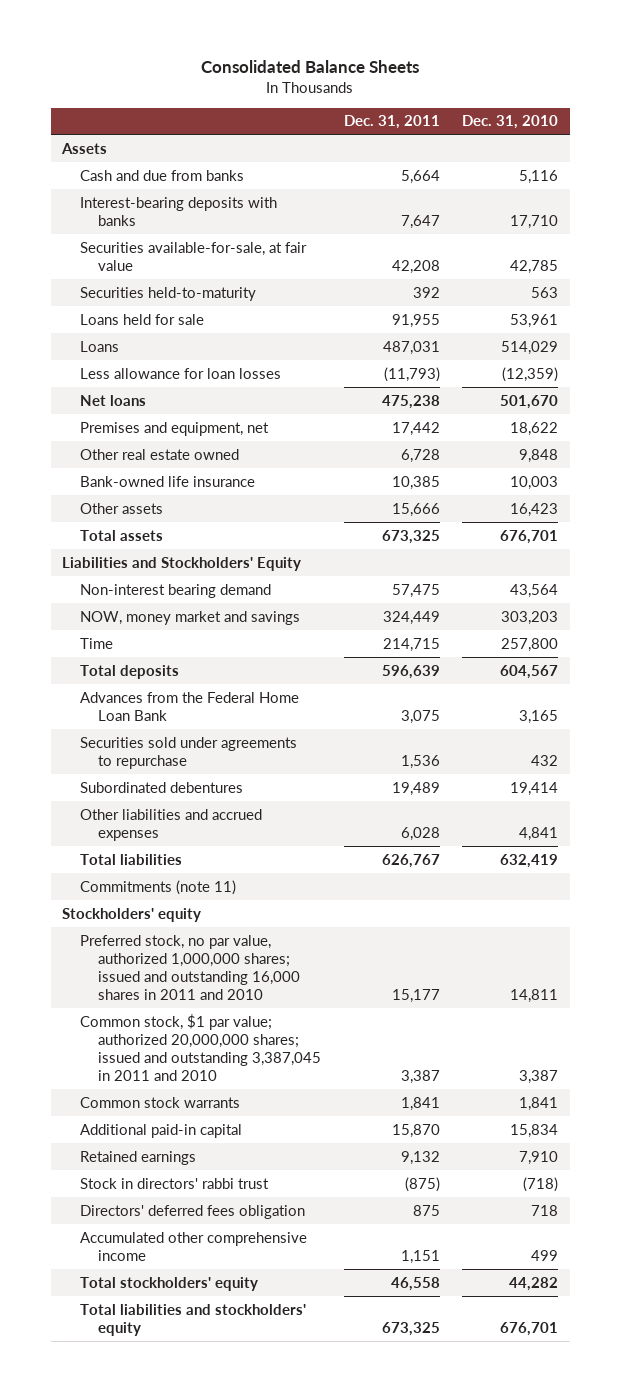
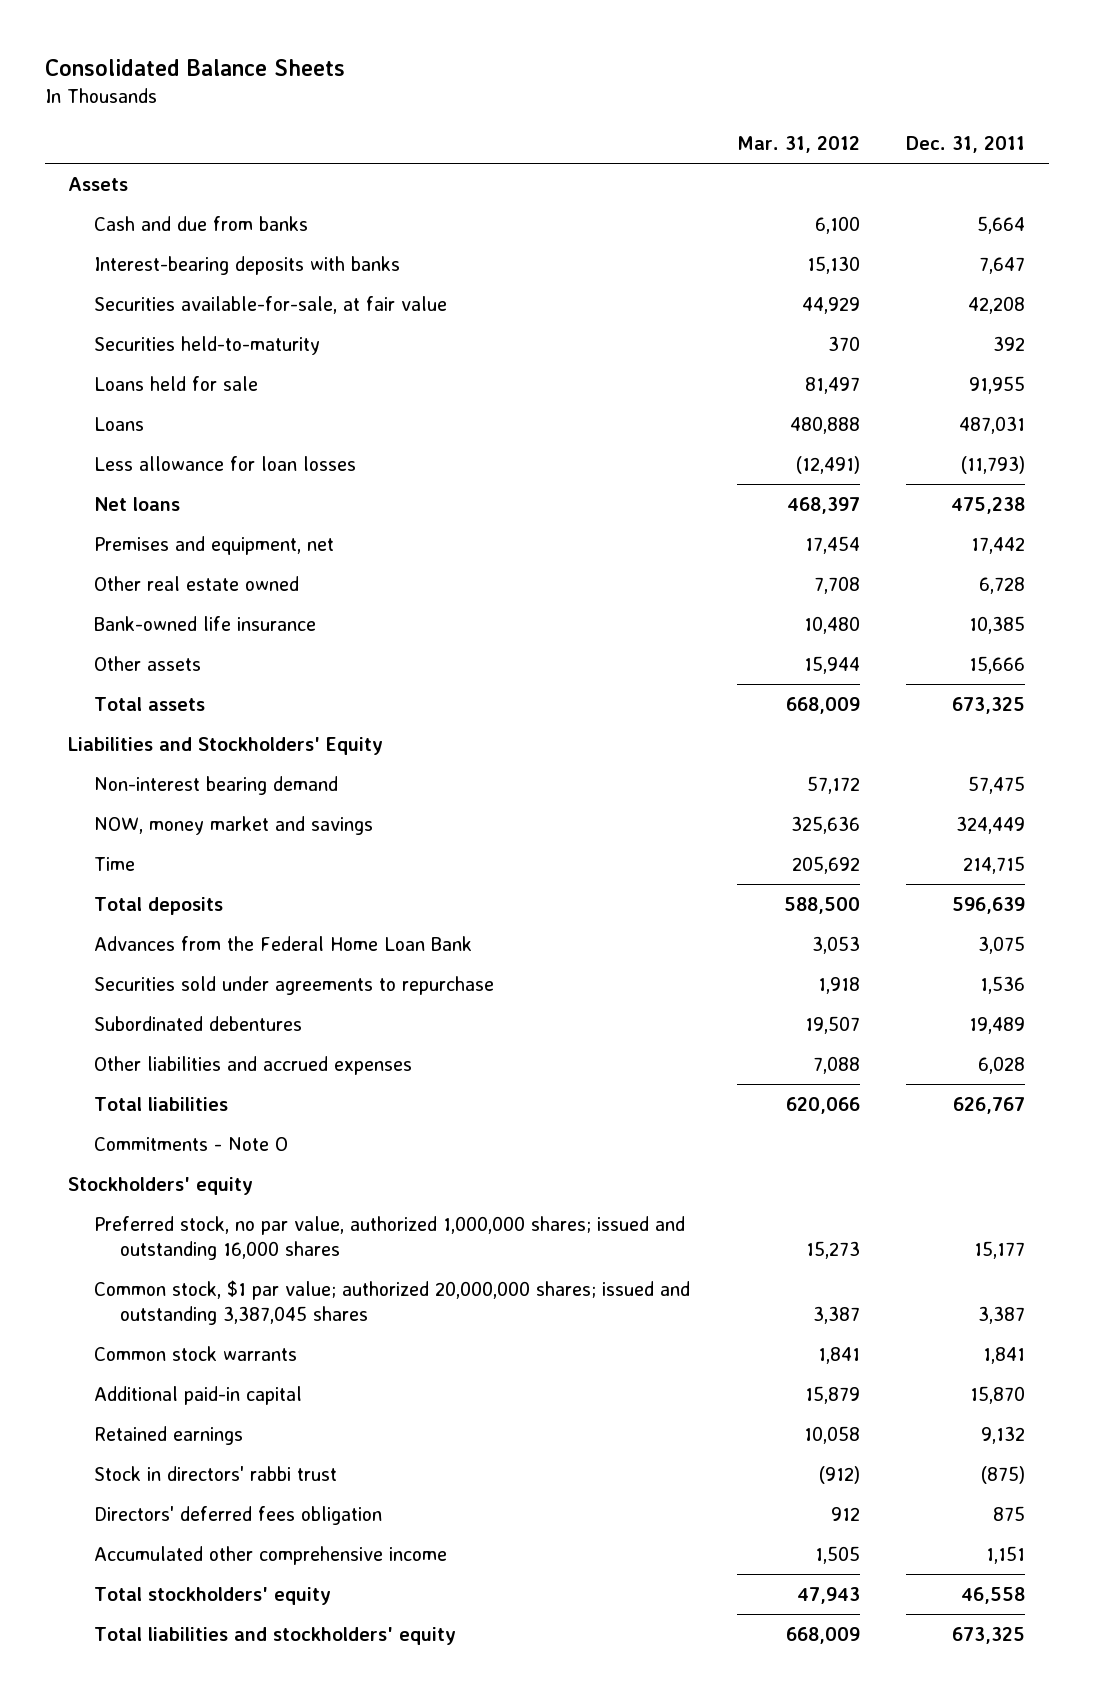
[462,115,559,130] Dec. 31, 2010 -> none
none -> [736,136,860,154] Mar. 31, 2012
[79,879,236,895] Commitments (note 11) -> [94,1136,289,1151] Commitments - Note O
[79,934,300,1000] Preferred stock, no par value, authorized 1,000,000 shares; issued and outstanding 16,000 shares in 2011 and 2010 -> [94,1215,686,1261] Preferred stock, no par value, authorized 1,000,000 shares; issued and outstanding 16,000 shares
[79,1013,321,1081] Common stock, $1 par value; authorized 20,000,000 shares; issued and outstanding 3,387,045 in 2011 and 2010 -> [94,1279,691,1326] Common stock, $1 par value; authorized 20,000,000 shares; issued and outstanding 3,387,045 shares

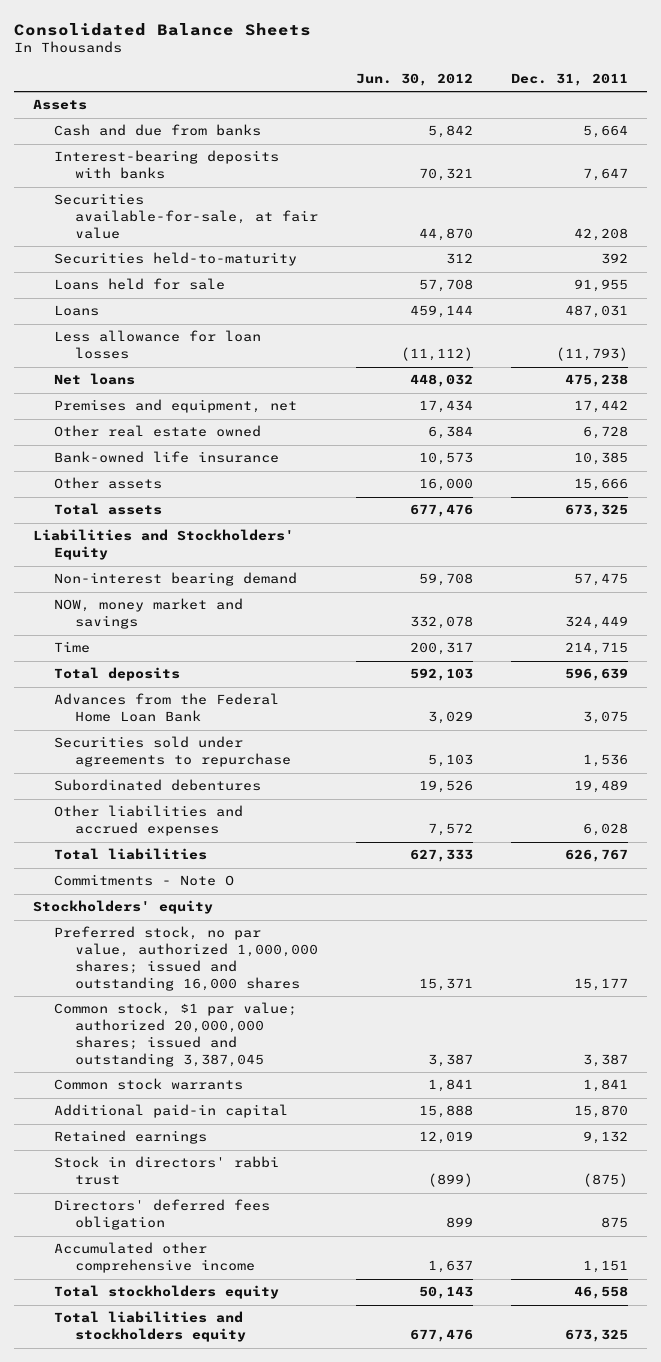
[736,136,860,154] Mar. 31, 2012 -> none
none -> [356,73,474,87] Jun. 30, 2012
[94,1279,691,1326] Common stock, $1 par value; authorized 20,000,000 shares; issued and outstanding 3,387,045 shares -> [54,1002,298,1068] Common stock, $1 par value; authorized 20,000,000 shares; issued and outstanding 3,387,045
[94,1586,332,1605] Total stockholders' equity -> [54,1285,280,1300] Total stockholders equity
[94,1626,457,1645] Total liabilities and stockholders' equity -> [54,1311,247,1343] Total liabilities and stockholders equity

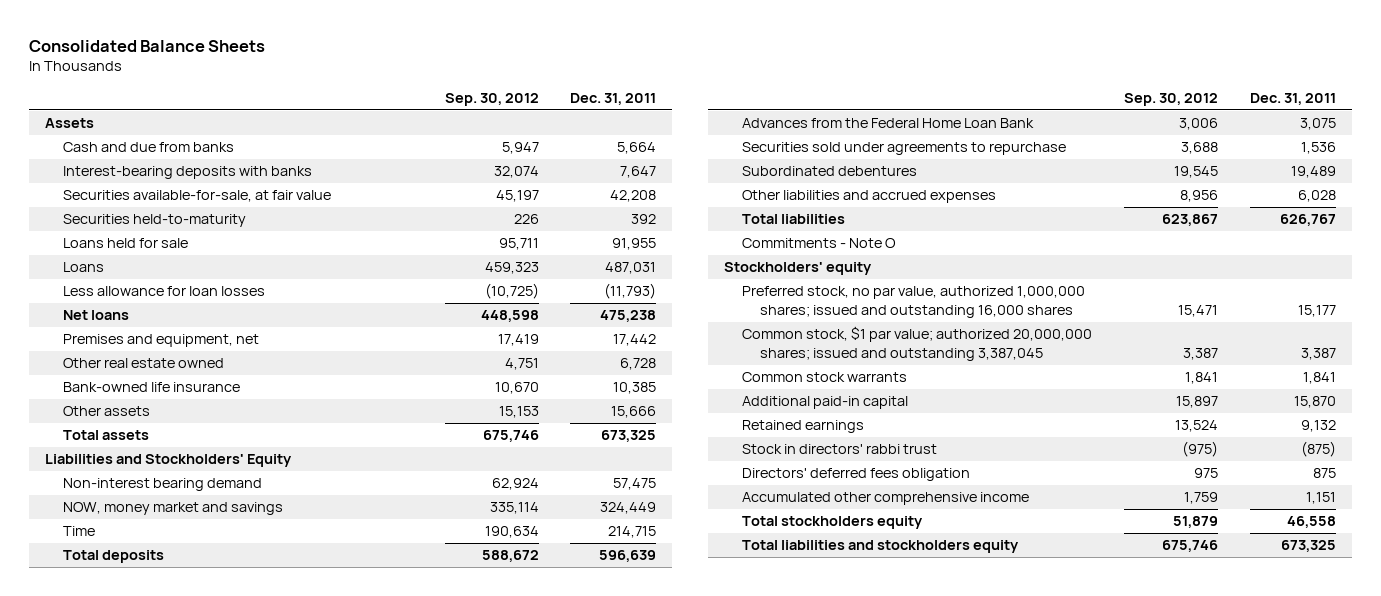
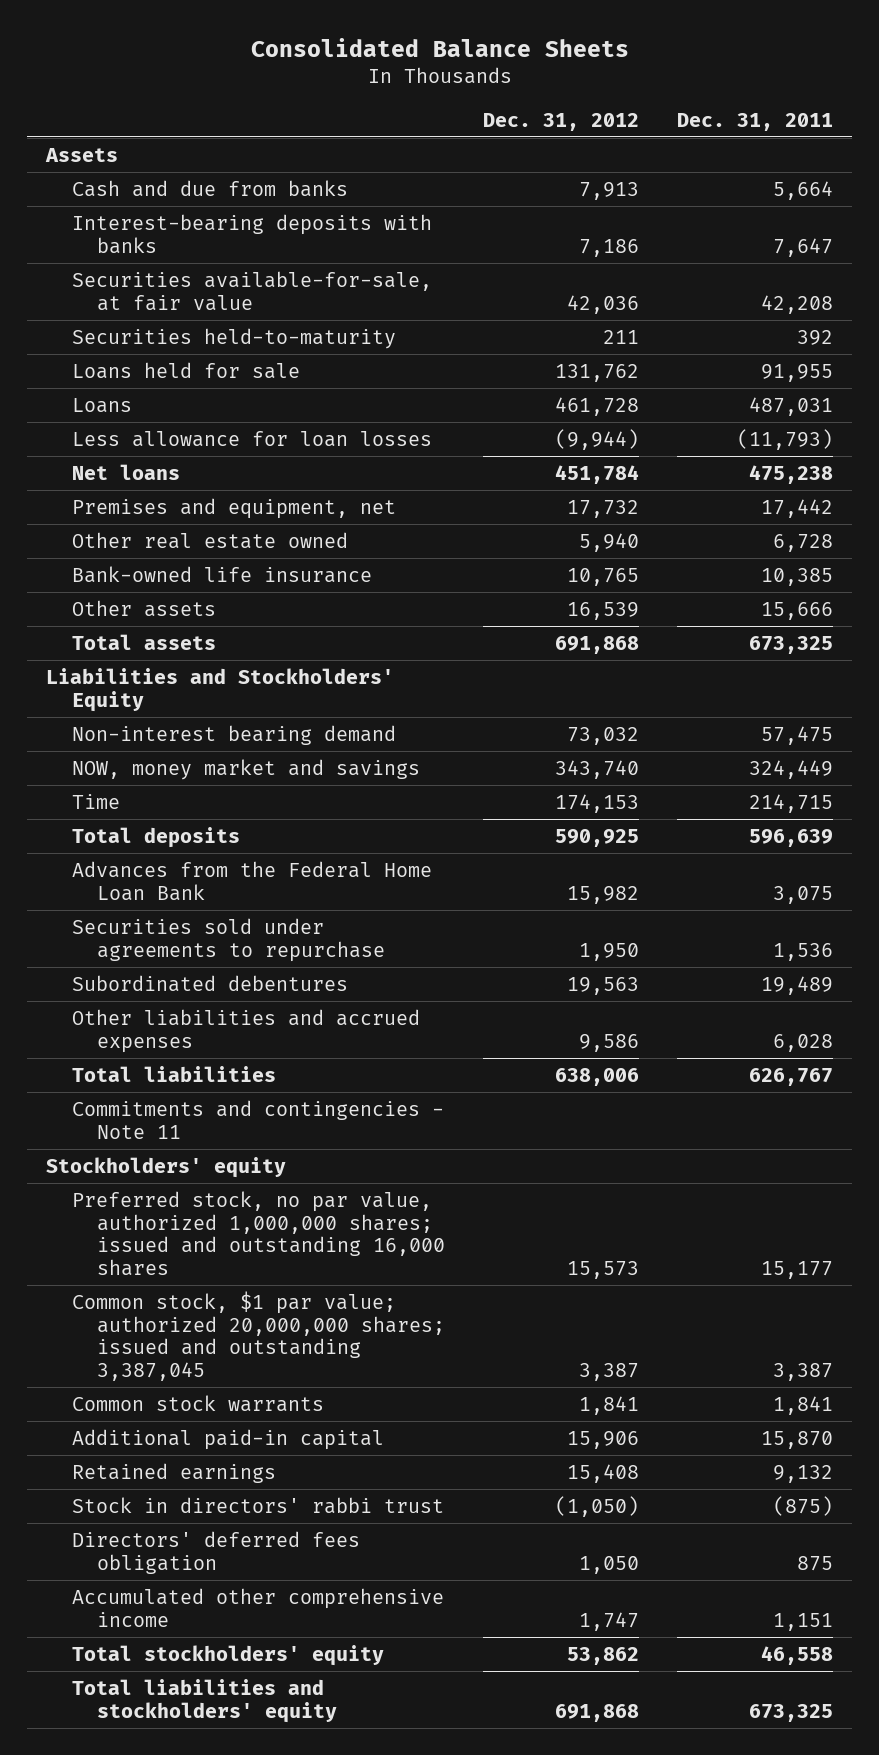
[444,92,539,106] Sep. 30, 2012 -> none
none -> [483,112,640,131] Dec. 31, 2012
[742,238,897,249] Commitments - Note O -> [71,1100,444,1139] Commitments and contingencies - Note 11
[742,516,924,530] Total stockholders equity -> [71,1645,384,1667] Total stockholders' equity
[742,540,1020,554] Total liabilities and stockholders equity -> [71,1679,338,1723] Total liabilities and stockholders' equity

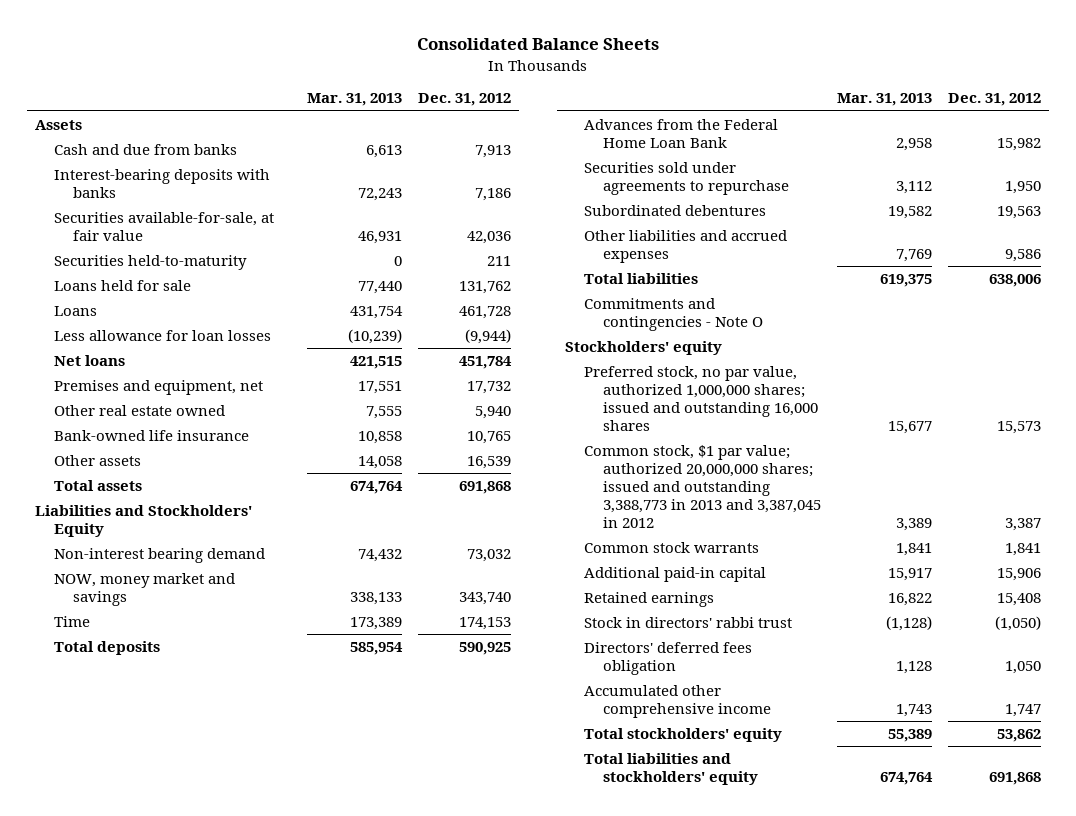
[677,112,834,131] Dec. 31, 2011 -> none
none -> [307,93,403,107] Mar. 31, 2013
[71,1100,444,1139] Commitments and contingencies - Note 11 -> [583,297,763,331] Commitments and contingencies - Note O
[71,1291,446,1381] Common stock, $1 par value; authorized 20,000,000 shares; issued and outstanding 3,387,045 -> [583,444,821,528] Common stock, $1 par value; authorized 20,000,000 shares; issued and outstanding 3,388,773 in 2013 and 3,387,045 in 2012

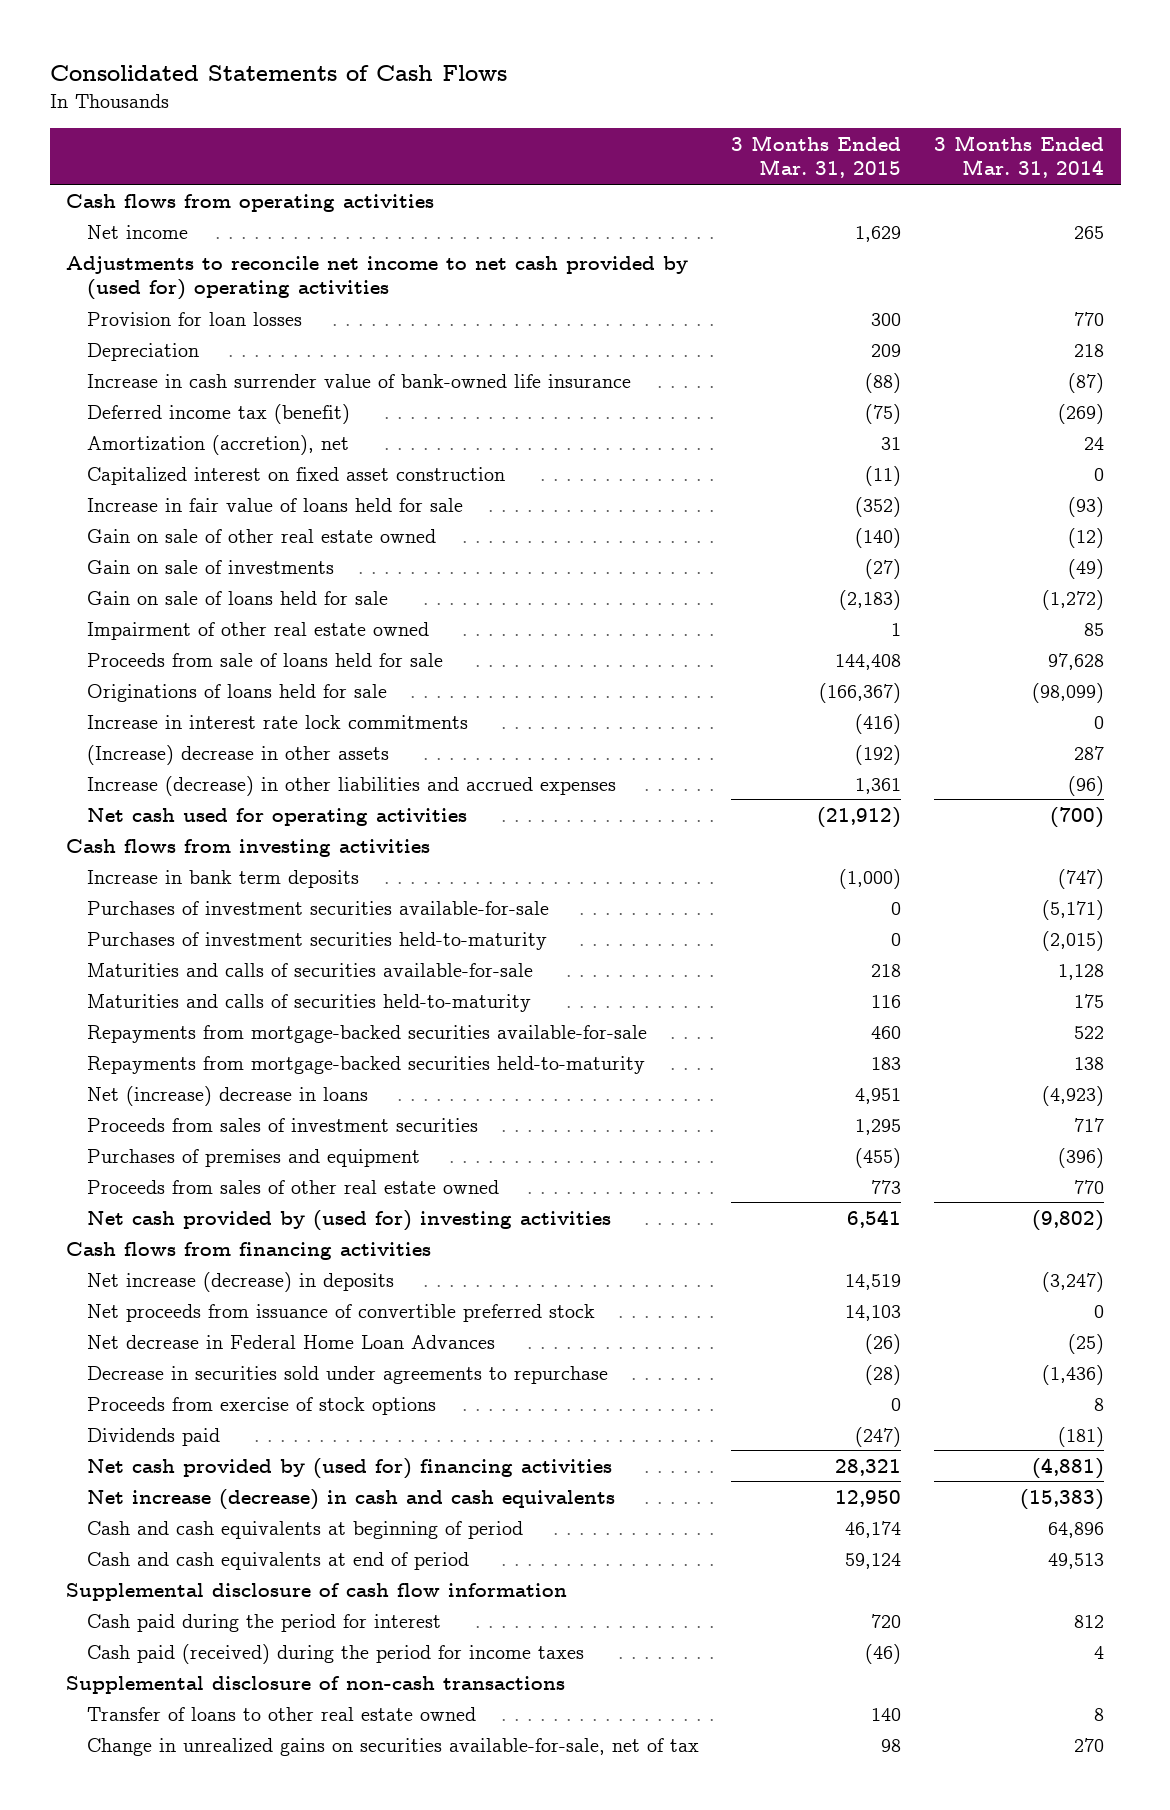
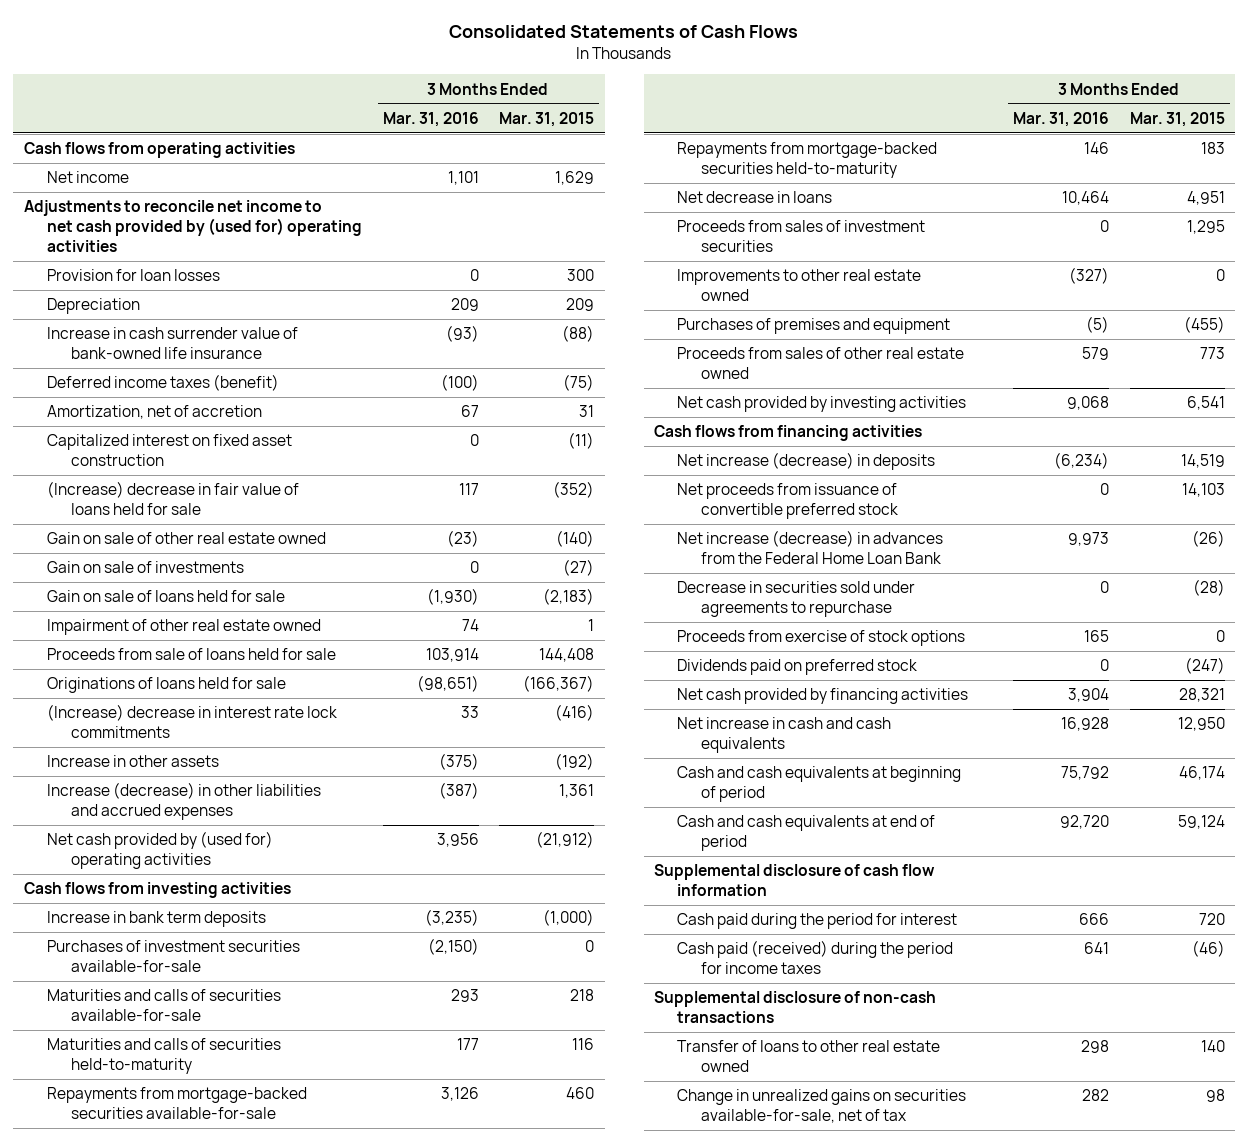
[934,135,1105,179] 3 Months Ended Mar. 31, 2014 -> none
none -> [382,111,479,127] Mar. 31, 2016
[86,403,350,424] Deferred income tax (benefit) -> [47,374,280,392] Deferred income taxes (benefit)
[86,434,349,455] Amortization (accretion), net -> [47,405,263,420] Amortization, net of accretion
[86,497,463,512] Increase in fair value of loans held for sale -> [47,481,300,516] (Increase) decrease in fair value of loans held for sale
[86,714,468,729] Increase in interest rate lock commitments -> [47,704,338,739] (Increase) decrease in interest rate lock commitments
[86,744,389,765] (Increase) decrease in other assets -> [47,755,220,768] Increase in other assets
[86,807,467,826] Net cash used for operating activities -> [47,831,274,870] Net cash provided by (used for) operating activities
[86,931,547,950] Purchases of investment securities held-to-maturity -> none
[86,1085,368,1106] Net (increase) decrease in loans -> [677,191,833,204] Net decrease in loans
none -> [677,269,922,302] Improvements to other real estate owned
[86,1209,611,1231] Net cash provided by (used for) investing activities -> [677,396,967,413] Net cash provided by investing activities
[86,1334,495,1349] Net decrease in Federal Home Loan Advances -> [677,530,944,565] Net increase (decrease) in advances from the Federal Home Loan Bank
[86,1427,220,1446] Dividends paid -> [677,659,918,676] Dividends paid on preferred stock
[86,1457,612,1479] Net cash provided by (used for) financing activities -> [677,688,969,705] Net cash provided by financing activities
[86,1488,615,1510] Net increase (decrease) in cash and cash equivalents -> [677,717,892,754] Net increase in cash and cash equivalents

